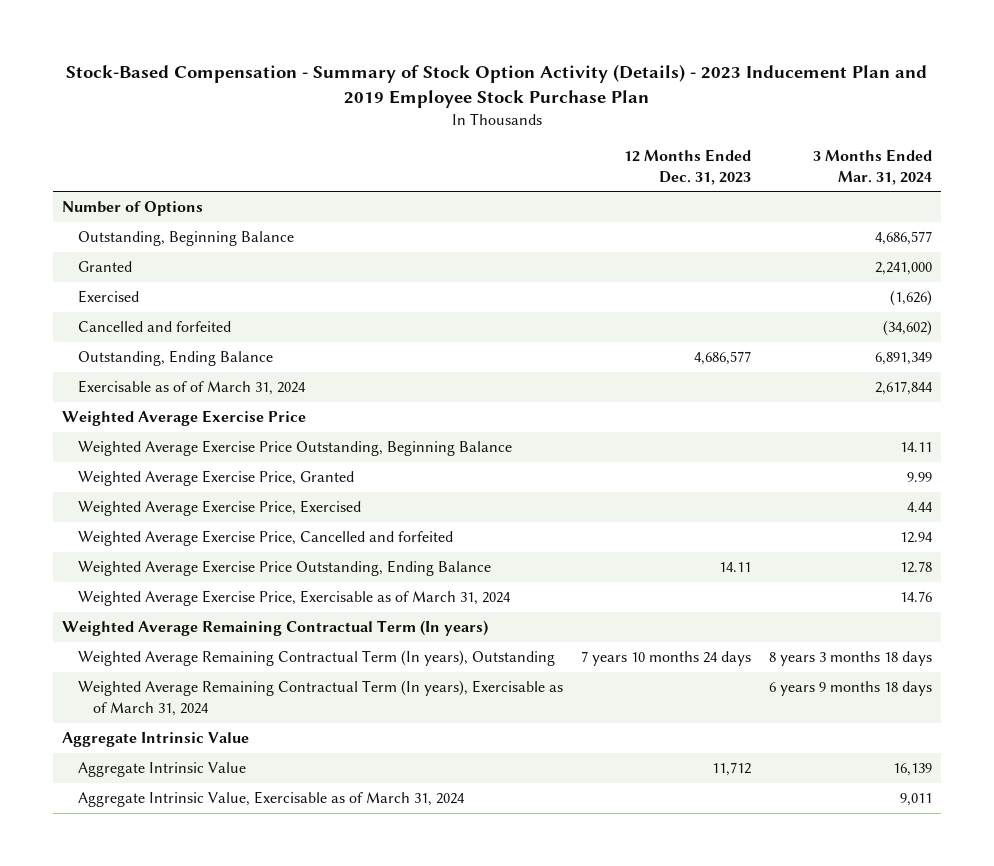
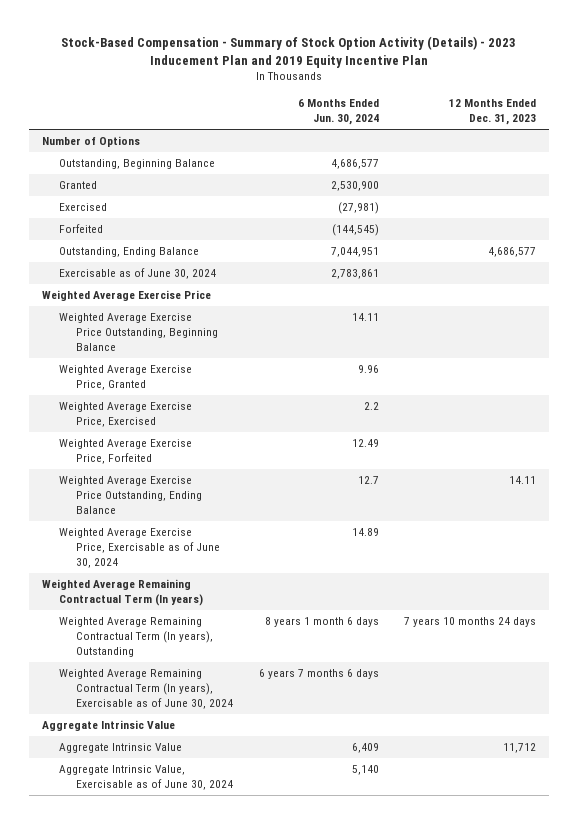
[66,64,928,109] Stock-Based Compensation - Summary of Stock Option Activity (Details) - 2023 Inducement Plan and 2019 Employee Stock Purchase Plan -> [60,35,516,68] Stock-Based Compensation - Summary of Stock Option Activity (Details) - 2023 Inducement Plan and 2019 Equity Incentive Plan
[812,148,932,185] 3 Months Ended Mar. 31, 2024 -> none
none -> [297,99,379,125] 6 Months Ended Jun. 30, 2024
[77,321,231,333] Cancelled and forfeited -> [59,224,104,234] Forfeited
[77,380,306,396] Exercisable as of of March 31, 2024 -> [59,268,217,280] Exercisable as of June 30, 2024
[77,530,453,547] Weighted Average Exercise Price, Cancelled and forfeited -> [59,439,193,465] Weighted Average Exercise Price, Forfeited
[77,590,511,607] Weighted Average Exercise Price, Exercisable as of March 31, 2024 -> [59,528,221,569] Weighted Average Exercise Price, Exercisable as of June 30, 2024
[77,680,563,716] Weighted Average Remaining Contractual Term (In years), Exercisable as of March 31, 2024 -> [59,669,234,710] Weighted Average Remaining Contractual Term (In years), Exercisable as of June 30, 2024
[77,791,465,808] Aggregate Intrinsic Value, Exercisable as of March 31, 2024 -> [59,765,234,791] Aggregate Intrinsic Value, Exercisable as of June 30, 2024

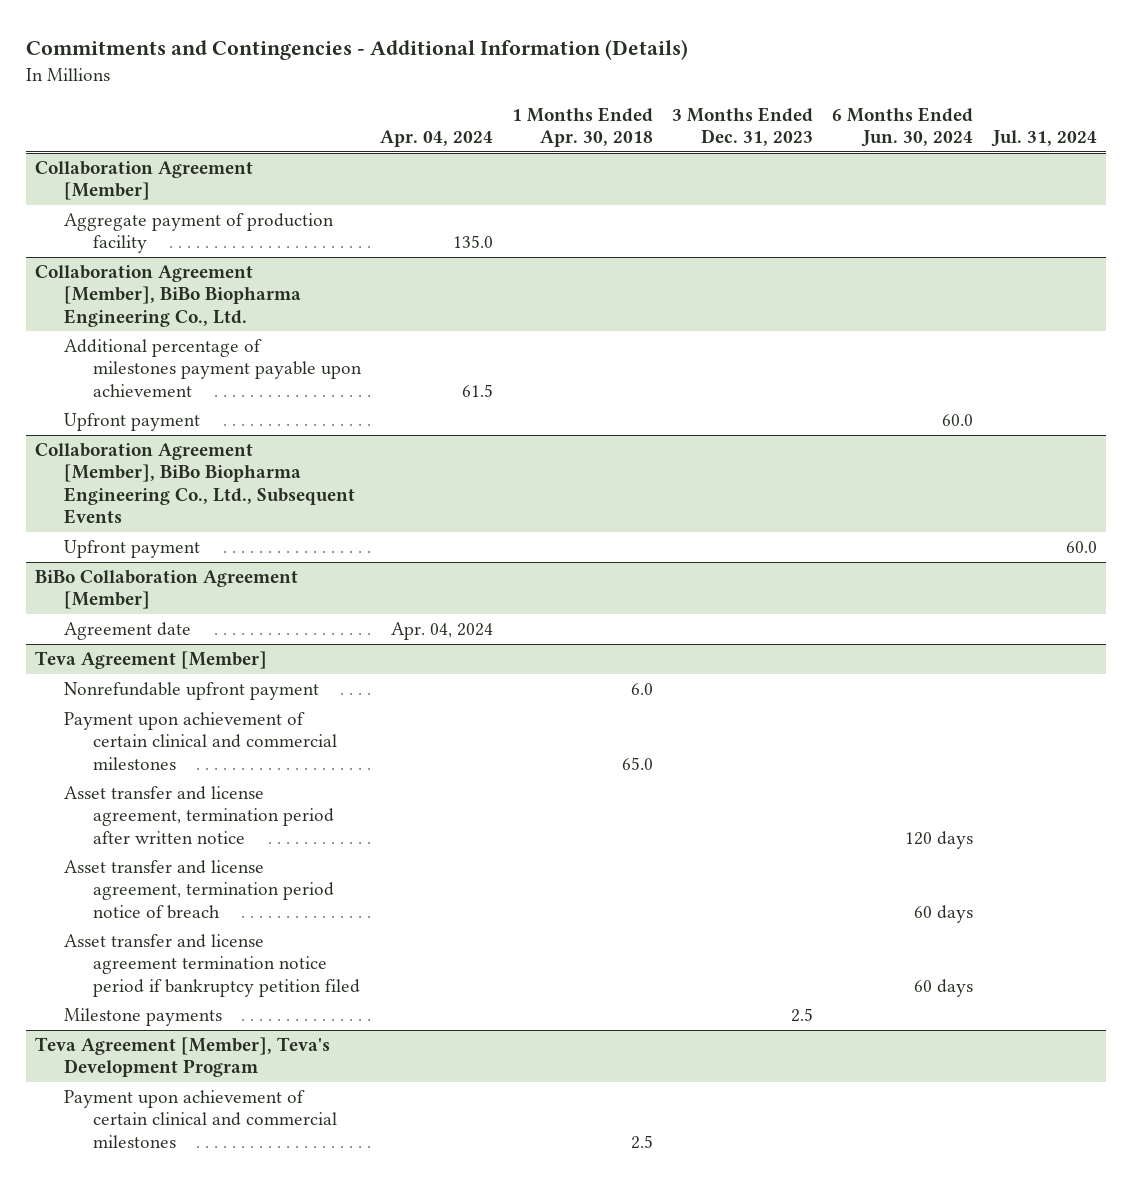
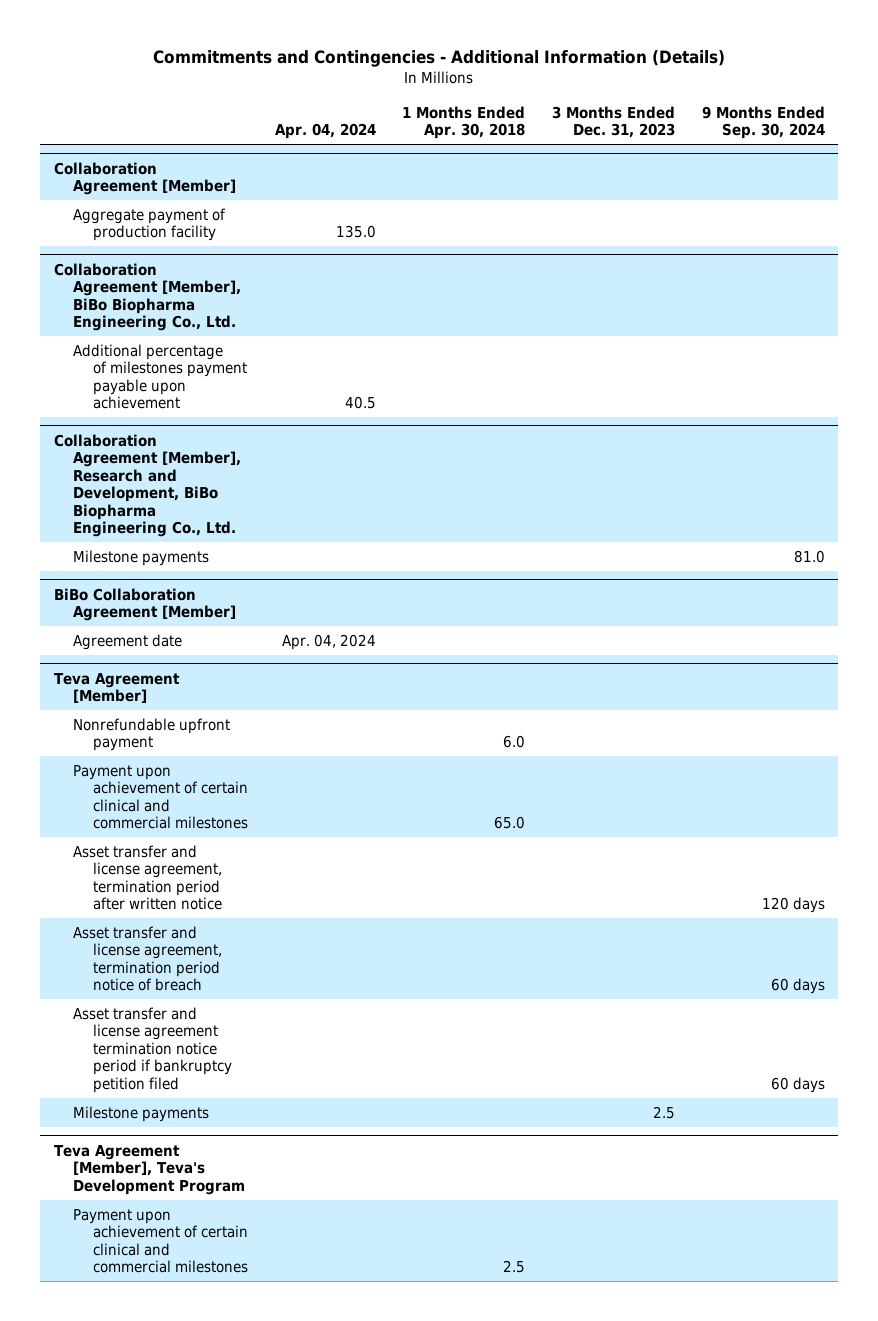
[832,106,974,147] 6 Months Ended Jun. 30, 2024 -> none
[990,129,1097,147] Jul. 31, 2024 -> none
none -> [701,105,825,140] 9 Months Ended Sep. 30, 2024
[64,412,201,431] Upfront payment -> none
[64,539,201,558] Upfront payment -> none
[462,383,494,397] 61.5 -> [344,396,376,410] 40.5
[35,442,356,524] Collaboration Agreement [Member], BiBo Biopharma Engineering Co., Ltd., Subsequent Events -> [53,433,242,538] Collaboration Agreement [Member], Research and Development, BiBo Biopharma Engineering Co., Ltd.
none -> [73,549,210,566] Milestone payments

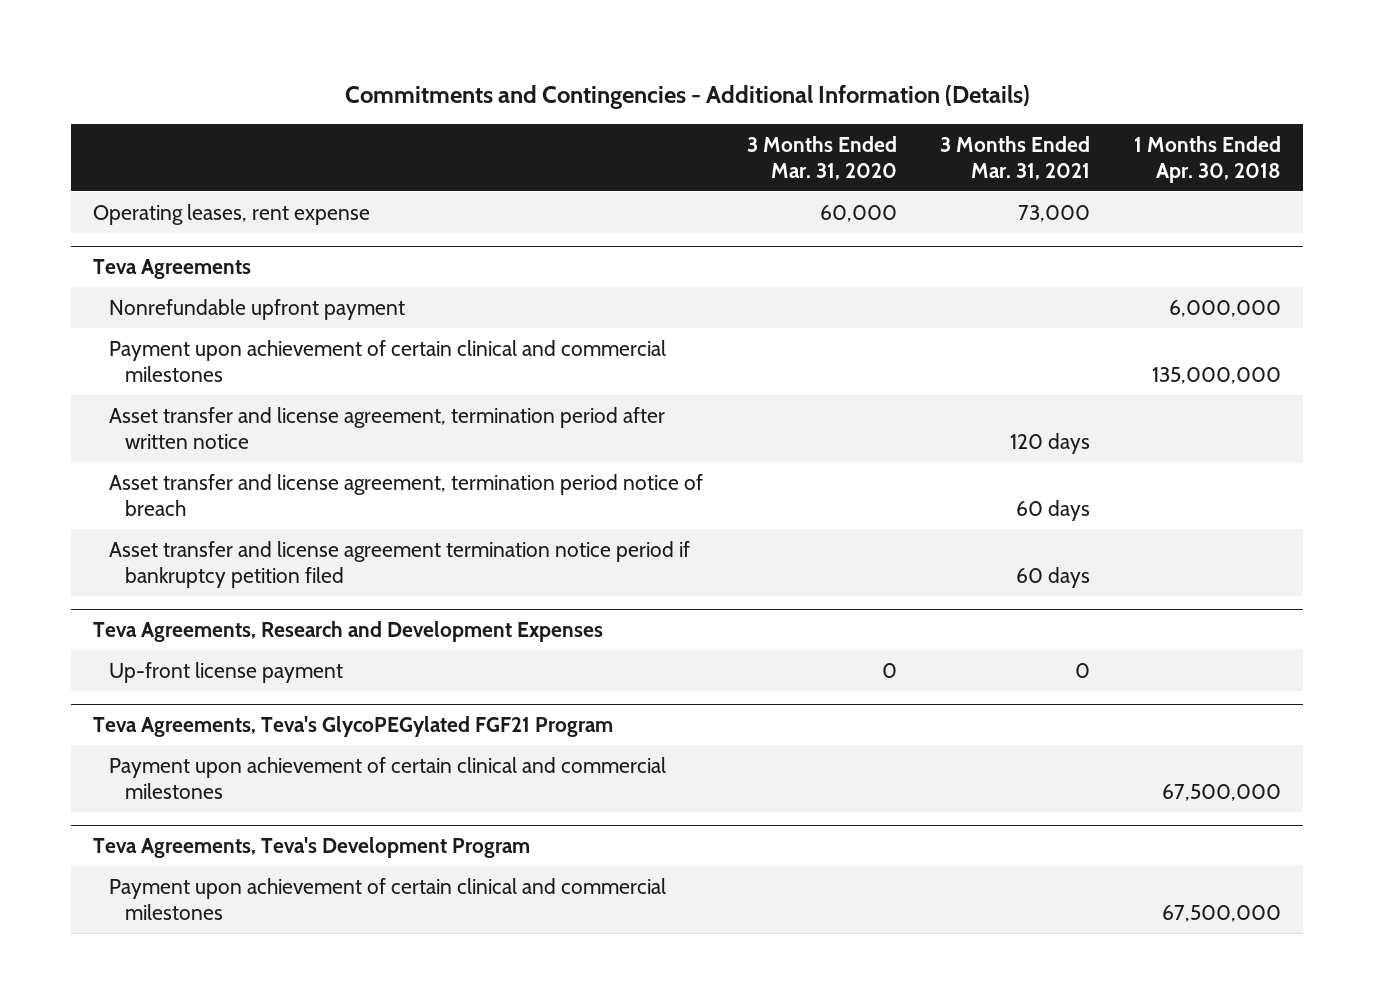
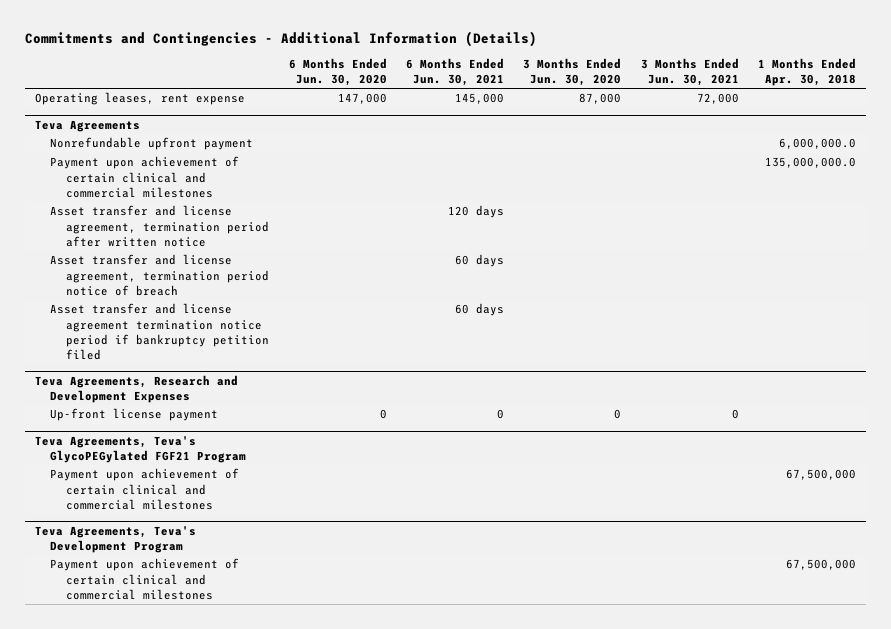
[746,135,897,180] 3 Months Ended Mar. 31, 2020 -> none
[940,135,1091,180] 3 Months Ended Mar. 31, 2021 -> none
none -> [288,58,387,87] 6 Months Ended Jun. 30, 2020
none -> [405,58,504,87] 6 Months Ended Jun. 30, 2021
none -> [523,58,622,87] 3 Months Ended Jun. 30, 2020
none -> [640,58,739,87] 3 Months Ended Jun. 30, 2021
[1169,299,1282,317] 6,000,000 -> [779,138,857,150] 6,000,000.0
[1152,366,1282,384] 135,000,000 -> [765,157,857,169] 135,000,000.0

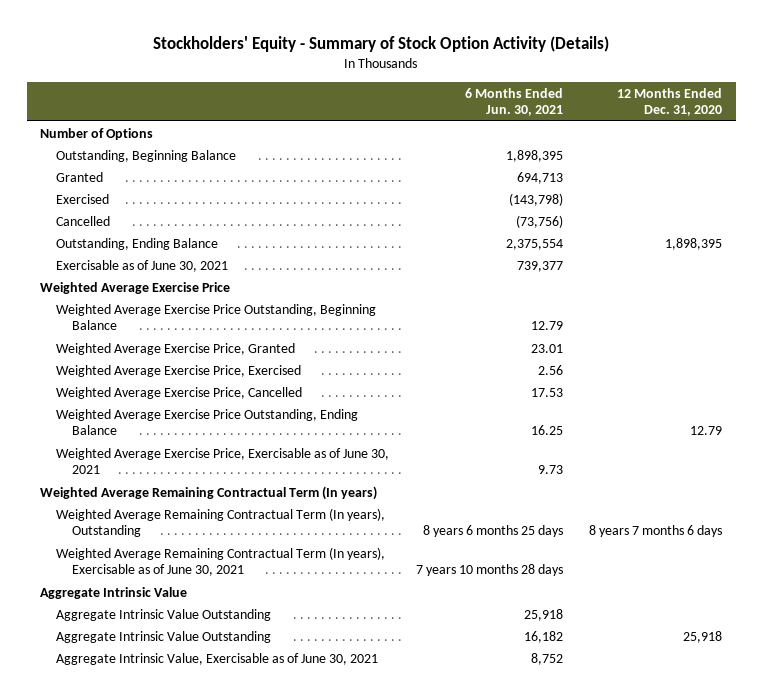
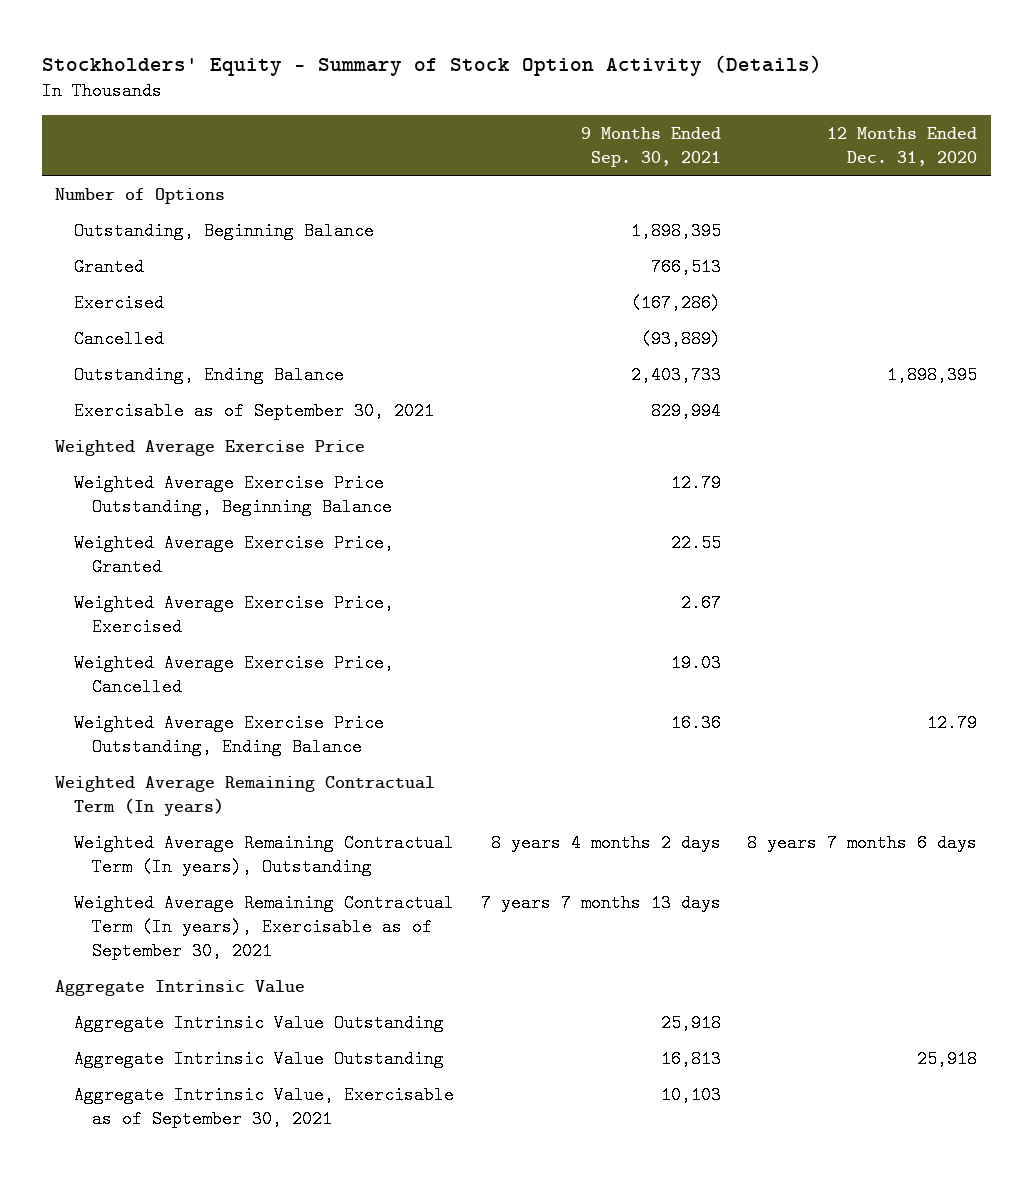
[464,87,563,117] 6 Months Ended Jun. 30, 2021 -> none
none -> [580,126,721,167] 9 Months Ended Sep. 30, 2021
[55,259,228,272] Exercisable as of June 30, 2021 -> [73,401,434,420] Exercisable as of September 30, 2021
[55,447,389,475] Weighted Average Exercise Price, Exercisable as of June 30, 2021 -> none
[55,546,385,577] Weighted Average Remaining Contractual Term (In years), Exercisable as of June 30, 2021 -> [73,893,454,960] Weighted Average Remaining Contractual Term (In years), Exercisable as of September 30, 2021
[55,652,378,665] Aggregate Intrinsic Value, Exercisable as of June 30, 2021 -> [73,1085,454,1128] Aggregate Intrinsic Value, Exercisable as of September 30, 2021

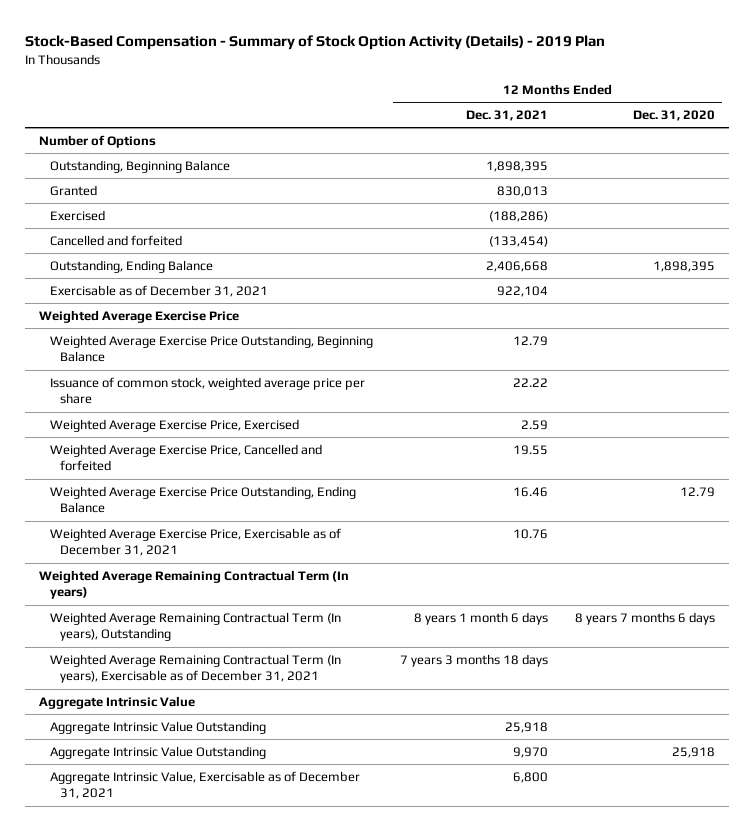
[41,55,822,77] Stockholders' Equity - Summary of Stock Option Activity (Details) -> [25,34,606,50] Stock-Based Compensation - Summary of Stock Option Activity (Details) - 2019 Plan
[580,126,721,167] 9 Months Ended Sep. 30, 2021 -> none
none -> [465,109,548,121] Dec. 31, 2021
[73,329,164,348] Cancelled -> [49,234,182,246] Cancelled and forfeited
[73,401,434,420] Exercisable as of September 30, 2021 -> [49,284,268,297] Exercisable as of December 31, 2021
[73,533,394,576] Weighted Average Exercise Price, Granted -> [49,376,365,405] Issuance of common stock, weighted average price per share
[73,653,394,696] Weighted Average Exercise Price, Cancelled -> [49,443,322,472] Weighted Average Exercise Price, Cancelled and forfeited
none -> [49,527,341,557] Weighted Average Exercise Price, Exercisable as of December 31, 2021
[73,893,454,960] Weighted Average Remaining Contractual Term (In years), Exercisable as of September 30, 2021 -> [49,653,341,684] Weighted Average Remaining Contractual Term (In years), Exercisable as of December 31, 2021
[73,1085,454,1128] Aggregate Intrinsic Value, Exercisable as of September 30, 2021 -> [49,770,360,800] Aggregate Intrinsic Value, Exercisable as of December 31, 2021

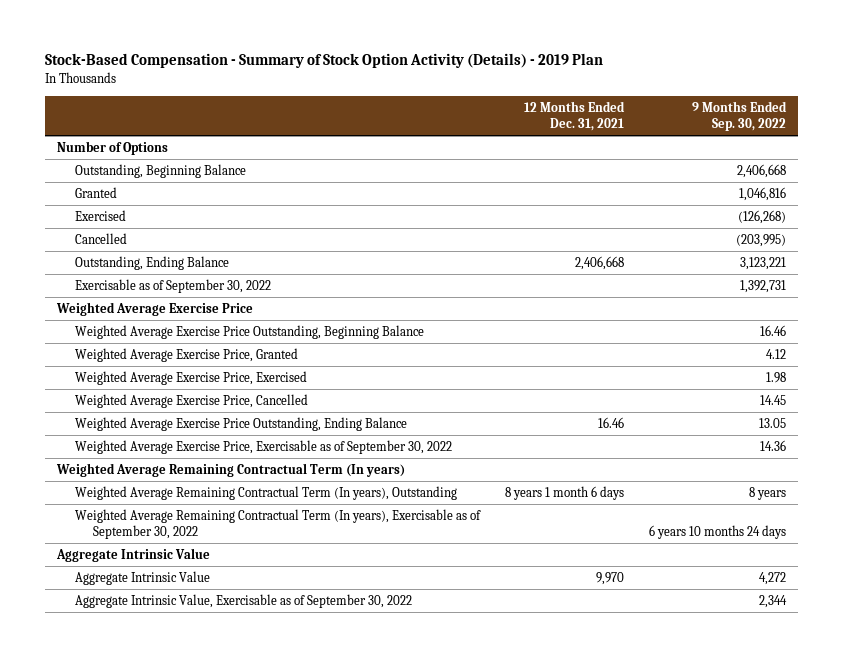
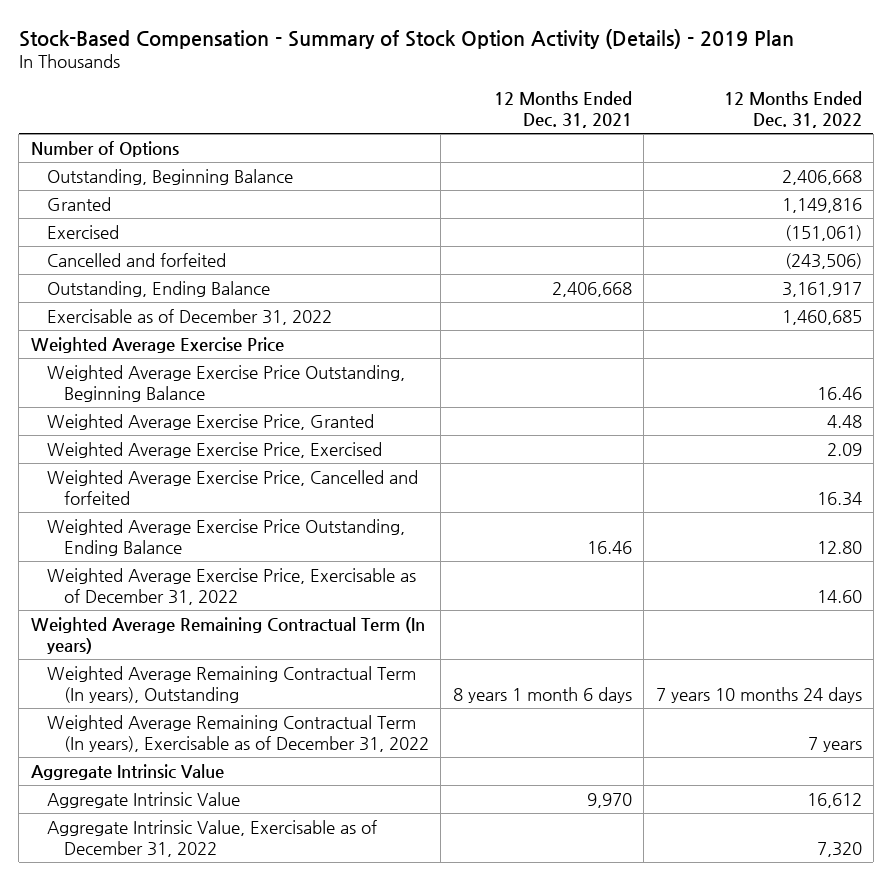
[691,101,787,132] 9 Months Ended Sep. 30, 2022 -> none
none -> [723,90,862,128] 12 Months Ended Dec. 31, 2022
[75,233,128,245] Cancelled -> [47,252,227,267] Cancelled and forfeited
[75,279,272,294] Exercisable as of September 30, 2022 -> [47,308,333,325] Exercisable as of December 31, 2022
[75,394,309,409] Weighted Average Exercise Price, Cancelled -> [47,469,419,505] Weighted Average Exercise Price, Cancelled and forfeited
[75,440,453,455] Weighted Average Exercise Price, Exercisable as of September 30, 2022 -> [47,567,417,605] Weighted Average Exercise Price, Exercisable as of December 31, 2022
[75,509,482,540] Weighted Average Remaining Contractual Term (In years), Exercisable as of September 30, 2022 -> [47,714,429,752] Weighted Average Remaining Contractual Term (In years), Exercisable as of December 31, 2022
[75,594,413,609] Aggregate Intrinsic Value, Exercisable as of September 30, 2022 -> [47,819,378,857] Aggregate Intrinsic Value, Exercisable as of December 31, 2022

